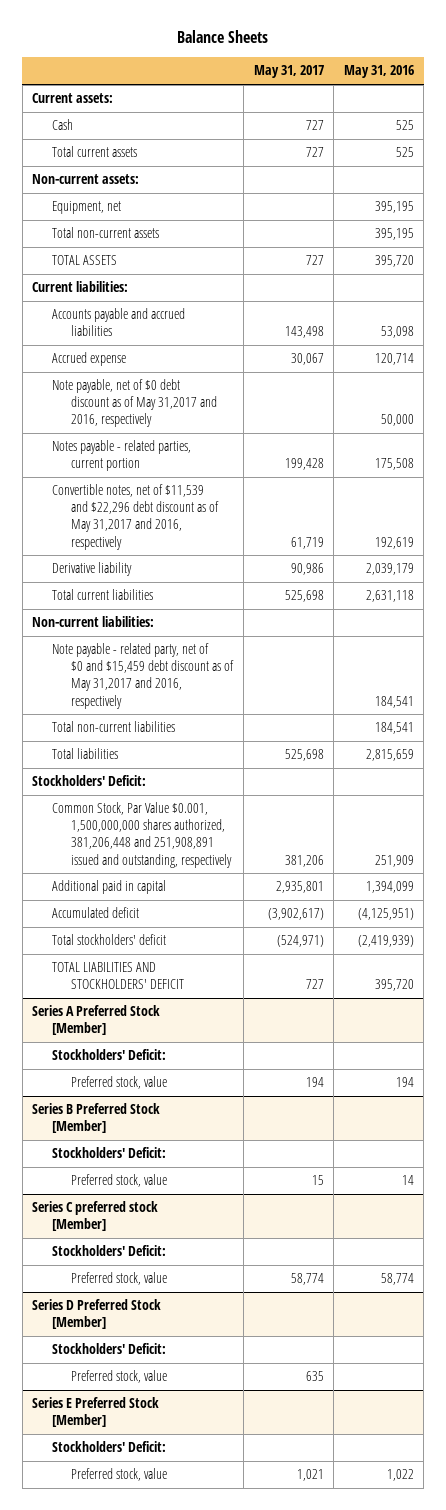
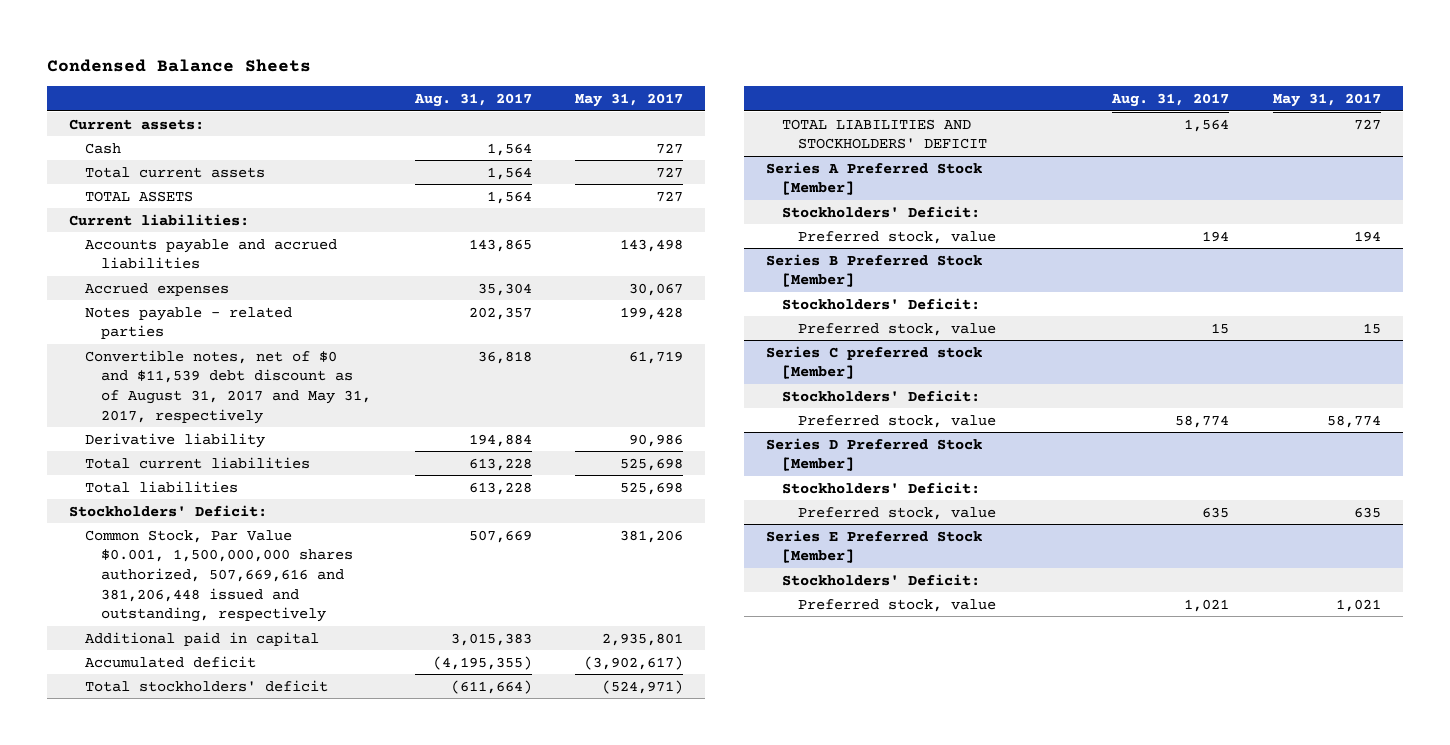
[177,30,269,44] Balance Sheets -> [46,58,311,72] Condensed Balance Sheets
[343,65,414,79] May 31, 2016 -> none
none -> [413,92,532,107] Aug. 31, 2017
[32,174,140,185] Non-current assets: -> none
[51,201,121,215] Equipment, net -> none
[51,227,159,239] Total non-current assets -> none
[51,379,218,428] Note payable, net of $0 debt discount as of May 31,2017 and 2016, respectively -> none
[51,352,126,367] Accrued expense -> [84,282,229,296] Accrued expenses
[51,440,191,472] Notes payable - related parties, current portion -> [84,306,292,340] Notes payable - related parties
[51,484,220,550] Convertible notes, net of $11,539 and $22,296 debt discount as of May 31,2017 and 2016, respectively -> [84,349,371,424] Convertible notes, net of $0 and $11,539 debt discount as of August 31, 2017 and May 31, 2017, respectively
[32,616,155,628] Non-current liabilities: -> none
[51,643,235,709] Note payable - related party, net of $0 and $15,459 debt discount as of May 31,2017 and 2016, respectively -> none
[51,721,175,733] Total non-current liabilities -> none
[51,802,233,868] Common Stock, Par Value $0.001, 1,500,000,000 shares authorized, 381,206,448 and 251,908,891 issued and outstanding, respectively -> [84,529,353,623] Common Stock, Par Value $0.001, 1,500,000,000 shares authorized, 507,669,616 and 381,206,448 issued and outstanding, respectively

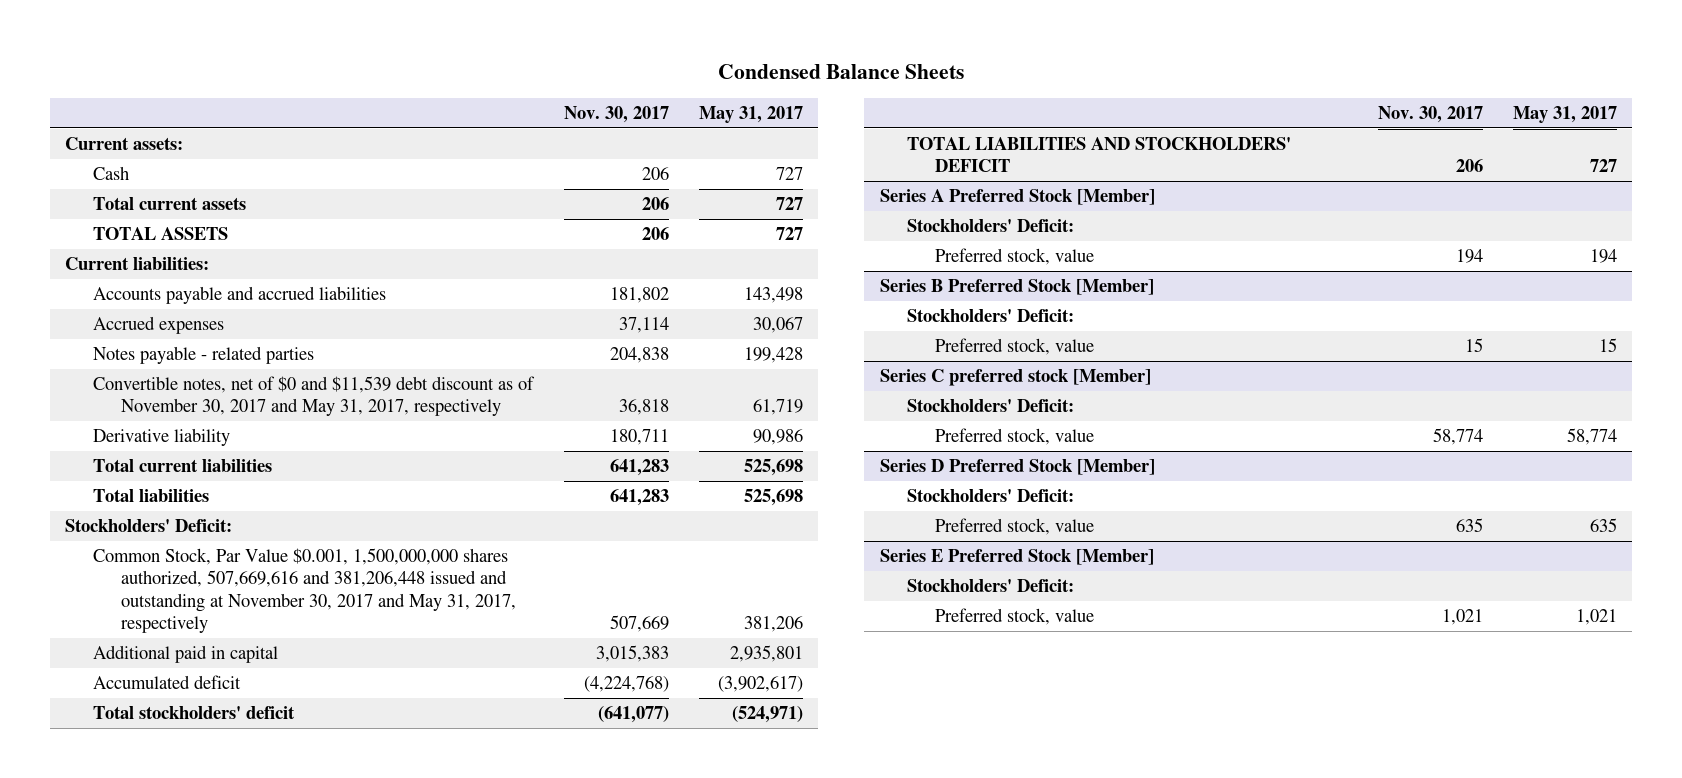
[413,92,532,107] Aug. 31, 2017 -> none
none -> [563,105,669,123] Nov. 30, 2017
[84,349,371,424] Convertible notes, net of $0 and $11,539 debt discount as of August 31, 2017 and May 31, 2017, respectively -> [93,376,536,417] Convertible notes, net of $0 and $11,539 debt discount as of November 30, 2017 and May 31, 2017, respectively
[84,529,353,623] Common Stock, Par Value $0.001, 1,500,000,000 shares authorized, 507,669,616 and 381,206,448 issued and outstanding, respectively -> [93,548,517,633] Common Stock, Par Value $0.001, 1,500,000,000 shares authorized, 507,669,616 and 381,206,448 issued and outstanding at November 30, 2017 and May 31, 2017, respectively

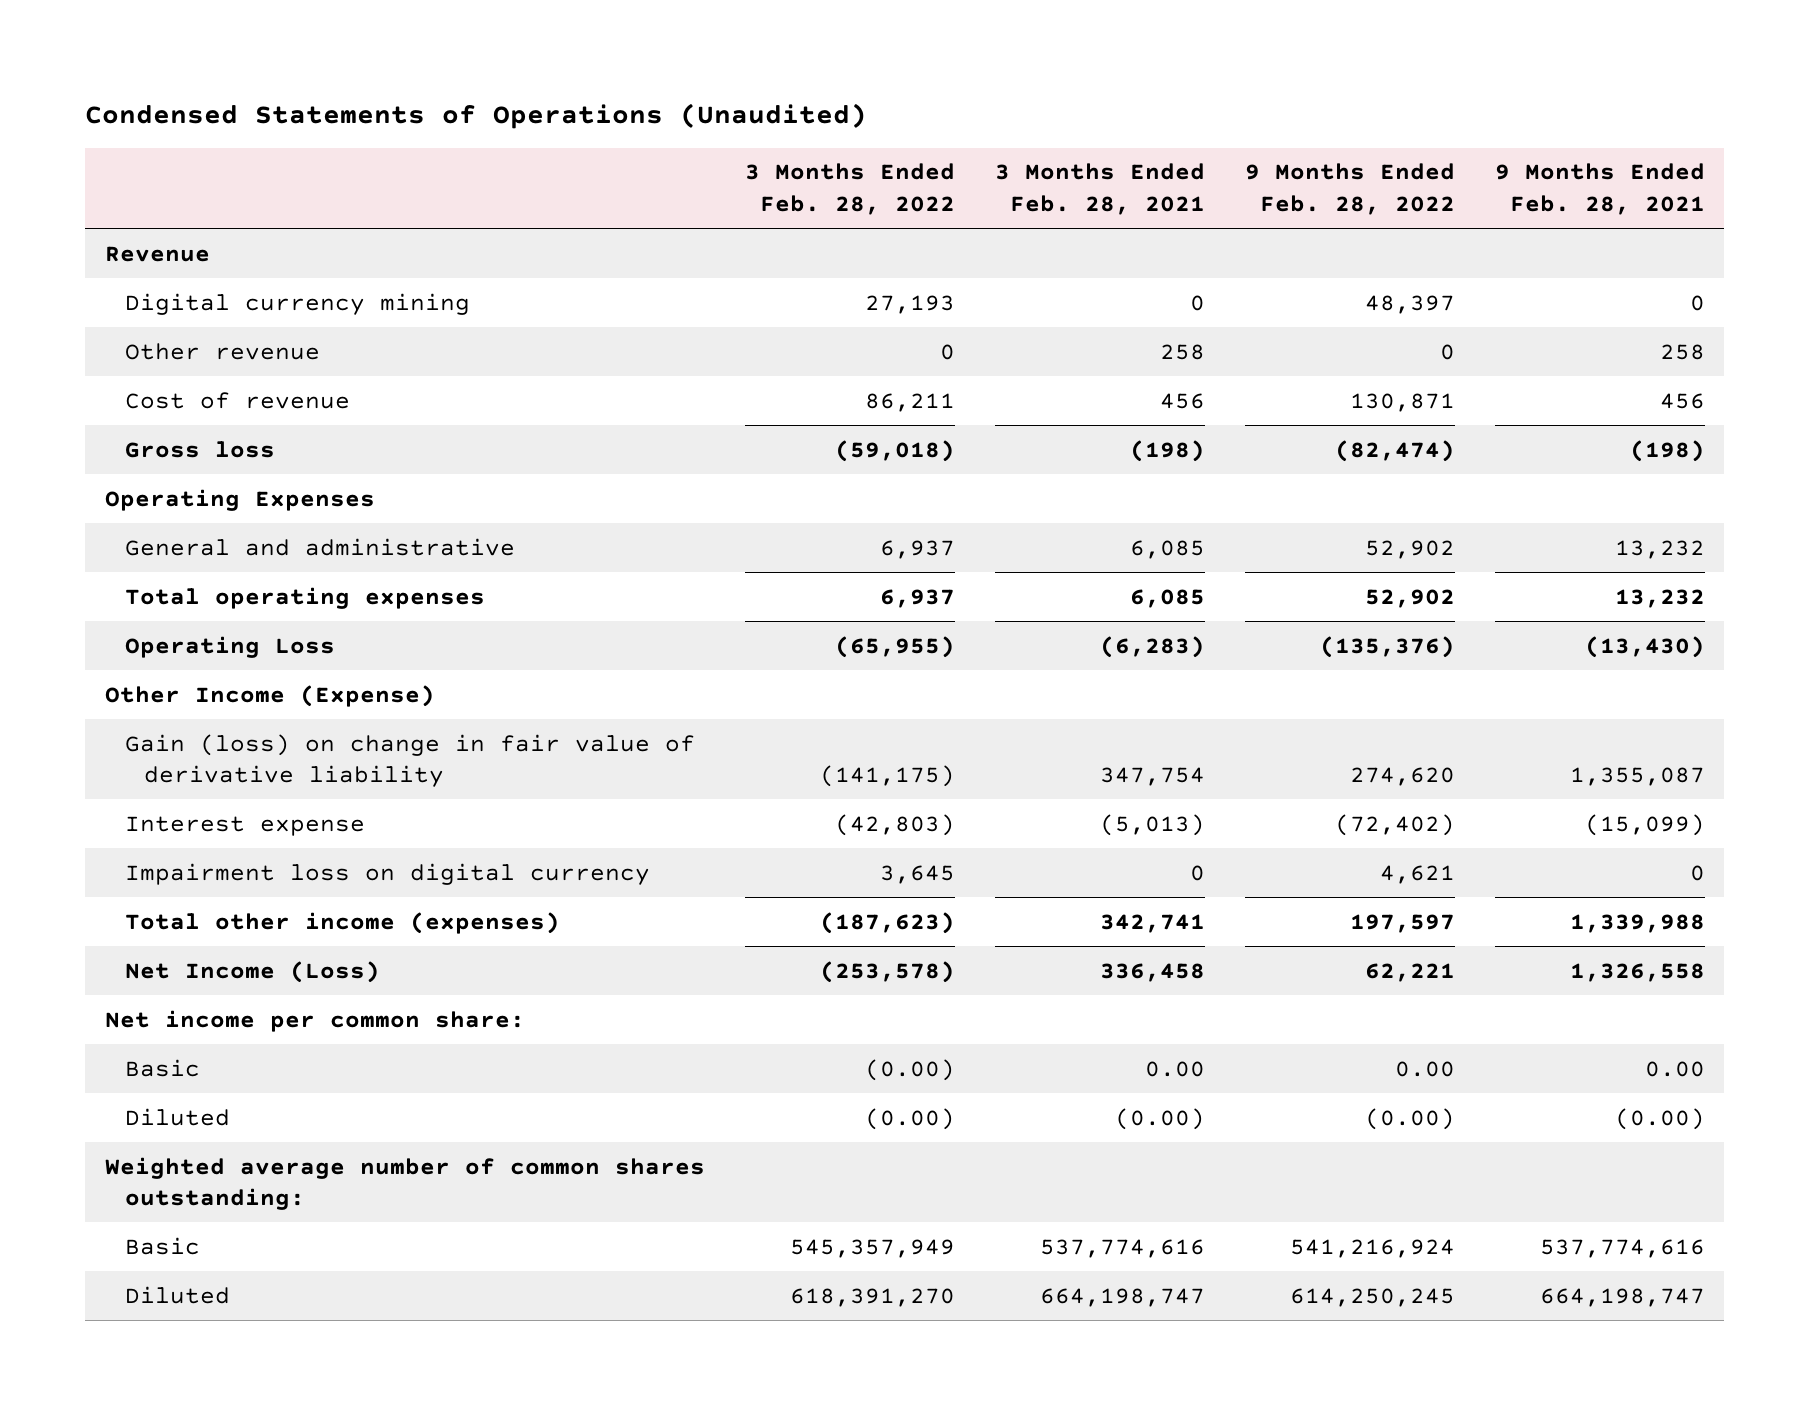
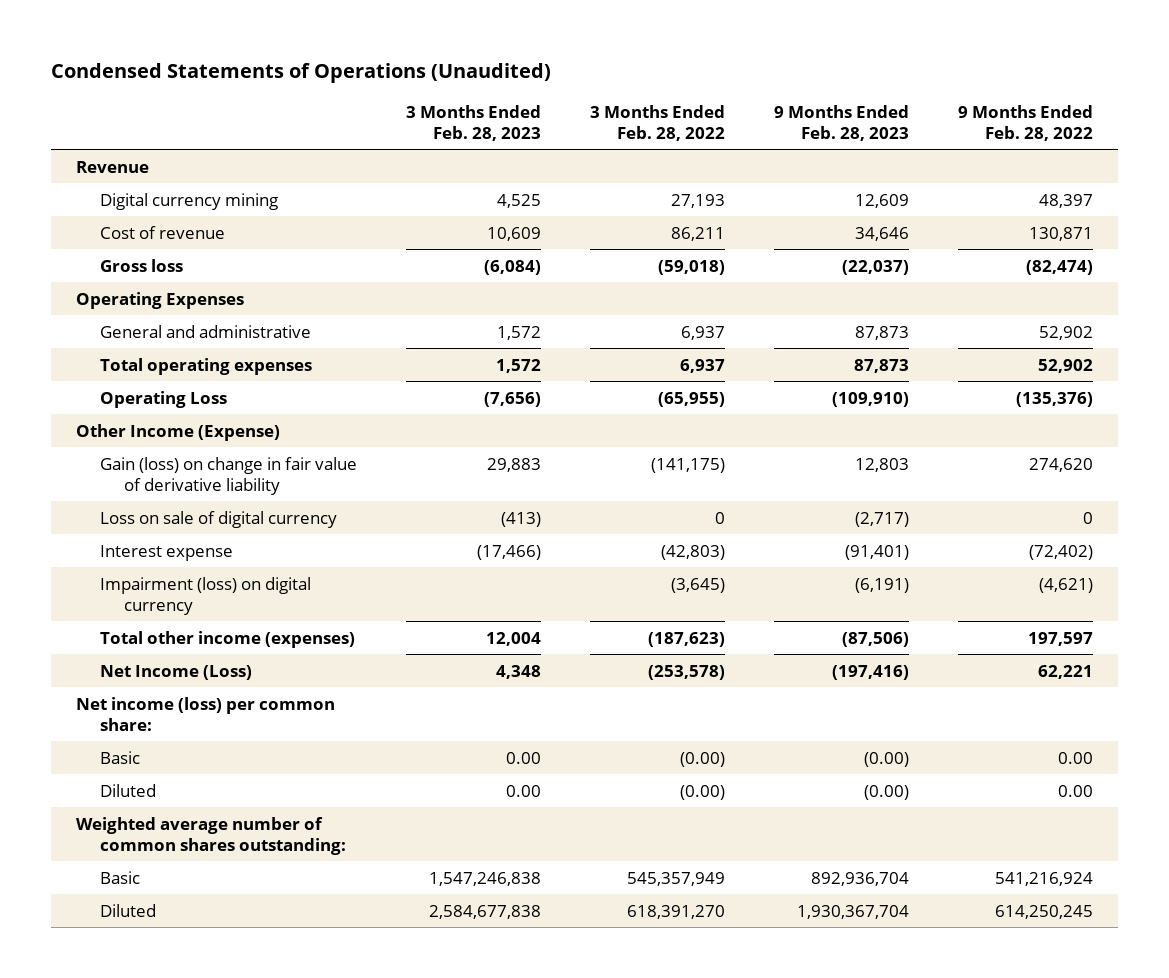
[994,163,1205,216] 3 Months Ended Feb. 28, 2021 -> none
[1494,163,1705,216] 9 Months Ended Feb. 28, 2021 -> none
none -> [406,104,542,141] 3 Months Ended Feb. 28, 2023
none -> [774,104,910,141] 9 Months Ended Feb. 28, 2023
[124,342,320,360] Other revenue -> none
none -> [100,510,338,528] Loss on sale of digital currency
[124,862,650,885] Impairment loss on digital currency -> [100,576,312,615] Impairment (loss) on digital currency
[880,864,956,884] 3,645 -> [671,577,726,593] (3,645)
[1379,864,1455,884] 4,621 -> [1039,577,1094,593] (4,621)
[105,1009,526,1032] Net income per common share: -> [75,696,335,731] Net income (loss) per common share:
[1364,1107,1455,1130] (0.00) -> [1058,784,1094,797] 0.00

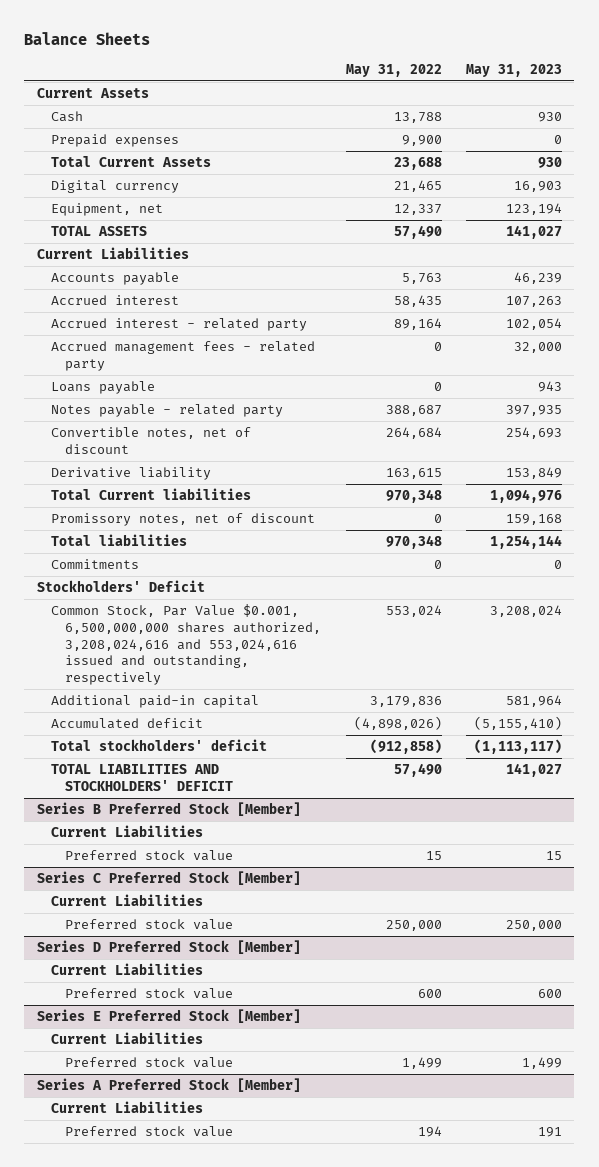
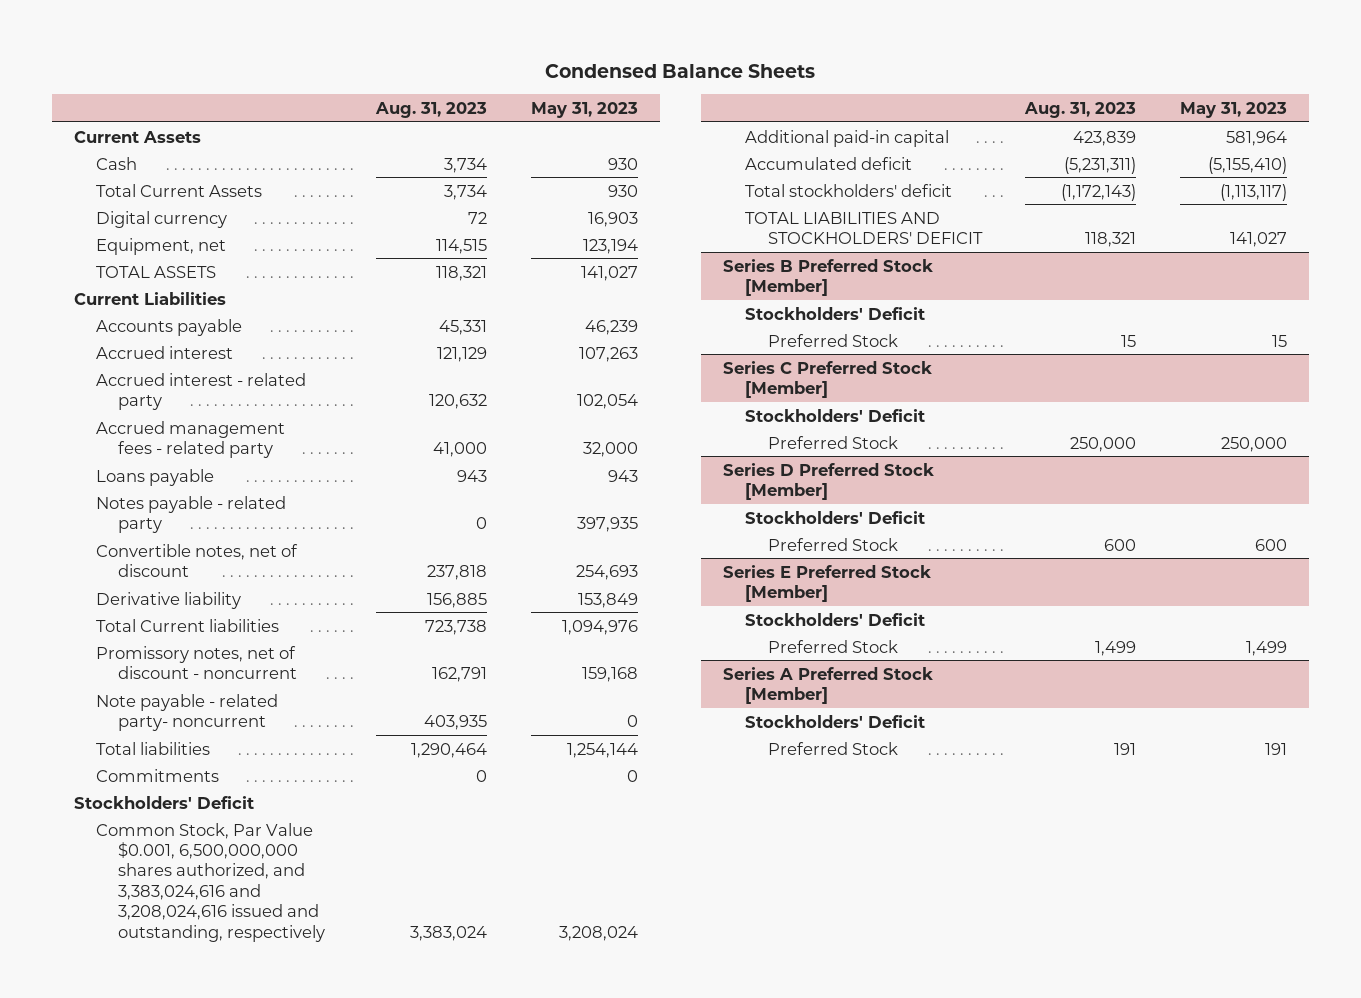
[24,31,151,45] Balance Sheets -> [545,63,816,78] Condensed Balance Sheets
[345,63,442,77] May 31, 2022 -> none
none -> [375,102,488,119] Aug. 31, 2023
[50,134,179,148] Prepaid expenses -> none
[50,513,315,527] Promissory notes, net of discount -> [96,645,298,680] Promissory notes, net of discount - noncurrent
none -> [96,693,279,732] Note payable - related party- noncurrent
[50,604,321,686] Common Stock, Par Value $0.001, 6,500,000,000 shares authorized, 3,208,024,616 and 553,024,616 issued and outstanding, respectively -> [96,822,326,942] Common Stock, Par Value $0.001, 6,500,000,000 shares authorized, and 3,383,024,616 and 3,208,024,616 issued and outstanding, respectively
[50,825,203,838] Current Liabilities -> none
none -> [745,306,926,320] Stockholders' Deficit
[64,850,233,862] Preferred stock value -> [767,333,898,347] Preferred Stock
[50,894,203,907] Current Liabilities -> none
none -> [745,408,926,422] Stockholders' Deficit
[64,919,233,931] Preferred stock value -> [767,435,898,449] Preferred Stock
[50,963,203,976] Current Liabilities -> none
none -> [745,510,926,524] Stockholders' Deficit
[64,988,233,1000] Preferred stock value -> [767,537,898,551] Preferred Stock
[50,1032,203,1045] Current Liabilities -> none
none -> [745,612,926,626] Stockholders' Deficit
[64,1057,233,1069] Preferred stock value -> [767,639,898,653] Preferred Stock
[50,1101,203,1114] Current Liabilities -> none
none -> [745,714,926,728] Stockholders' Deficit
[64,1126,233,1138] Preferred stock value -> [767,741,898,755] Preferred Stock

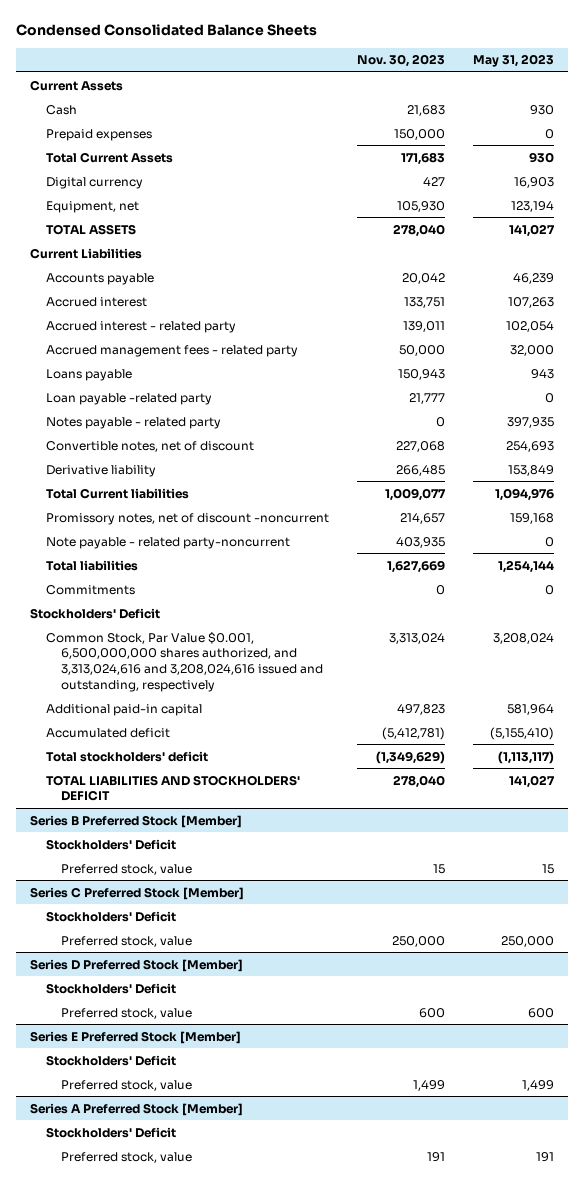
[545,63,816,78] Condensed Balance Sheets -> [16,24,318,37] Condensed Consolidated Balance Sheets
[375,102,488,119] Aug. 31, 2023 -> none
none -> [356,54,445,68] Nov. 30, 2023
none -> [45,128,152,141] Prepaid expenses
none -> [45,392,212,405] Loan payable -related party
[96,645,298,680] Promissory notes, net of discount - noncurrent -> [45,512,329,525] Promissory notes, net of discount -noncurrent
[96,693,279,732] Note payable - related party- noncurrent -> [45,536,290,549] Note payable - related party-noncurrent
[96,822,326,942] Common Stock, Par Value $0.001, 6,500,000,000 shares authorized, and 3,383,024,616 and 3,208,024,616 issued and outstanding, respectively -> [45,631,323,692] Common Stock, Par Value $0.001, 6,500,000,000 shares authorized, and 3,313,024,616 and 3,208,024,616 issued and outstanding, respectively
[767,333,898,347] Preferred Stock -> [60,863,192,875] Preferred stock, value
[767,435,898,449] Preferred Stock -> [60,935,192,947] Preferred stock, value
[767,537,898,551] Preferred Stock -> [60,1007,192,1019] Preferred stock, value
[767,639,898,653] Preferred Stock -> [60,1079,192,1091] Preferred stock, value
[767,741,898,755] Preferred Stock -> [60,1151,192,1163] Preferred stock, value

